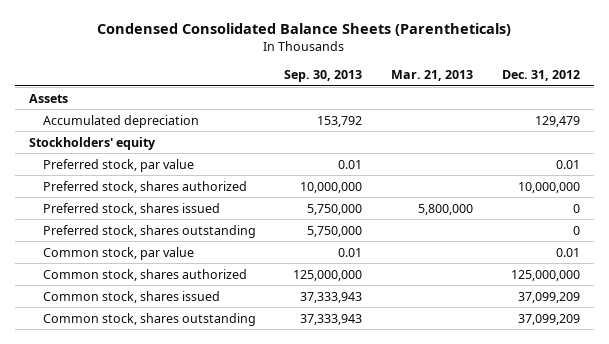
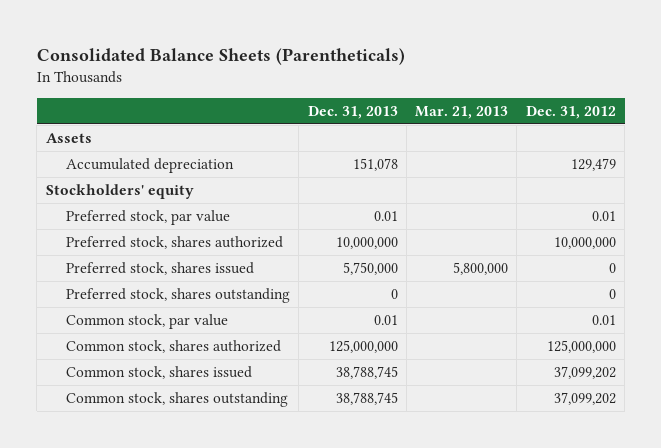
[97,22,512,36] Condensed Consolidated Balance Sheets (Parentheticals) -> [36,48,405,66] Consolidated Balance Sheets (Parentheticals)
[284,69,363,82] Sep. 30, 2013 -> none
none -> [307,106,398,120] Dec. 31, 2013
[517,291,580,303] 37,099,209 -> [553,365,616,379] 37,099,202
[517,313,580,325] 37,099,209 -> [553,391,616,405] 37,099,202

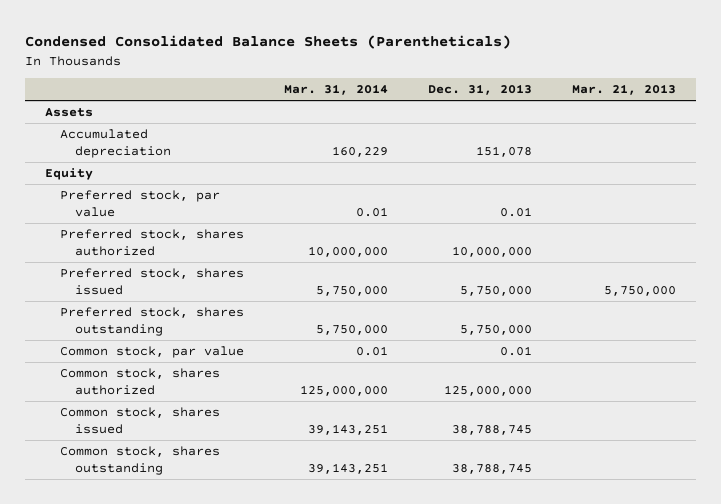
[36,48,405,66] Consolidated Balance Sheets (Parentheticals) -> [25,35,512,50] Condensed Consolidated Balance Sheets (Parentheticals)
[525,106,616,120] Dec. 31, 2012 -> none
none -> [284,84,389,96] Mar. 31, 2014
[45,183,194,199] Stockholders' equity -> [45,167,94,180] Equity
[453,261,509,275] 5,800,000 -> [603,286,676,297] 5,750,000
[390,288,398,299] 0 -> [459,325,532,336] 5,750,000

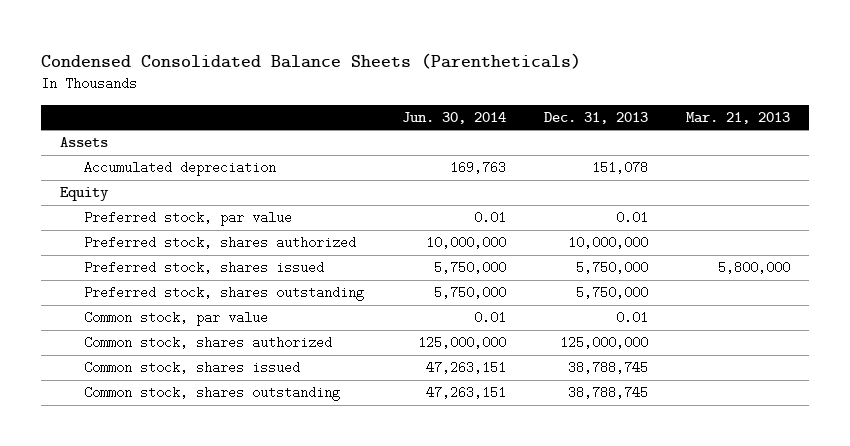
[284,84,389,96] Mar. 31, 2014 -> none
none -> [401,111,506,124] Jun. 30, 2014
[603,286,676,297] 5,750,000 -> [717,261,790,275] 5,800,000

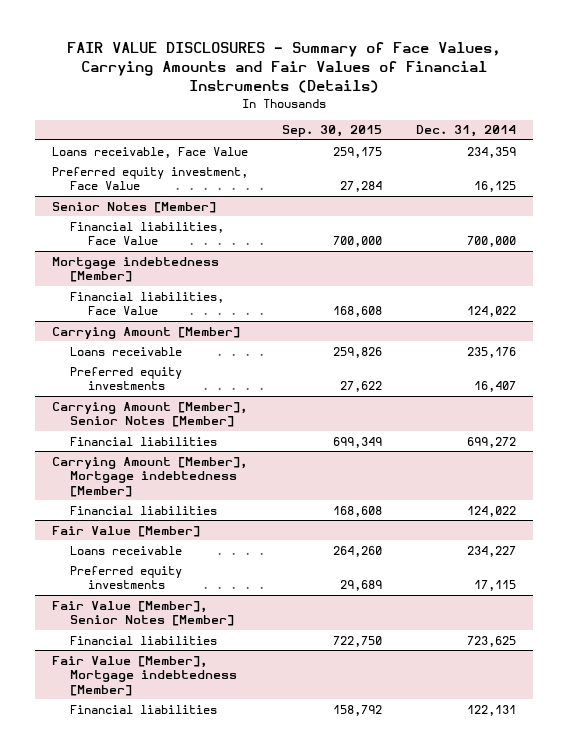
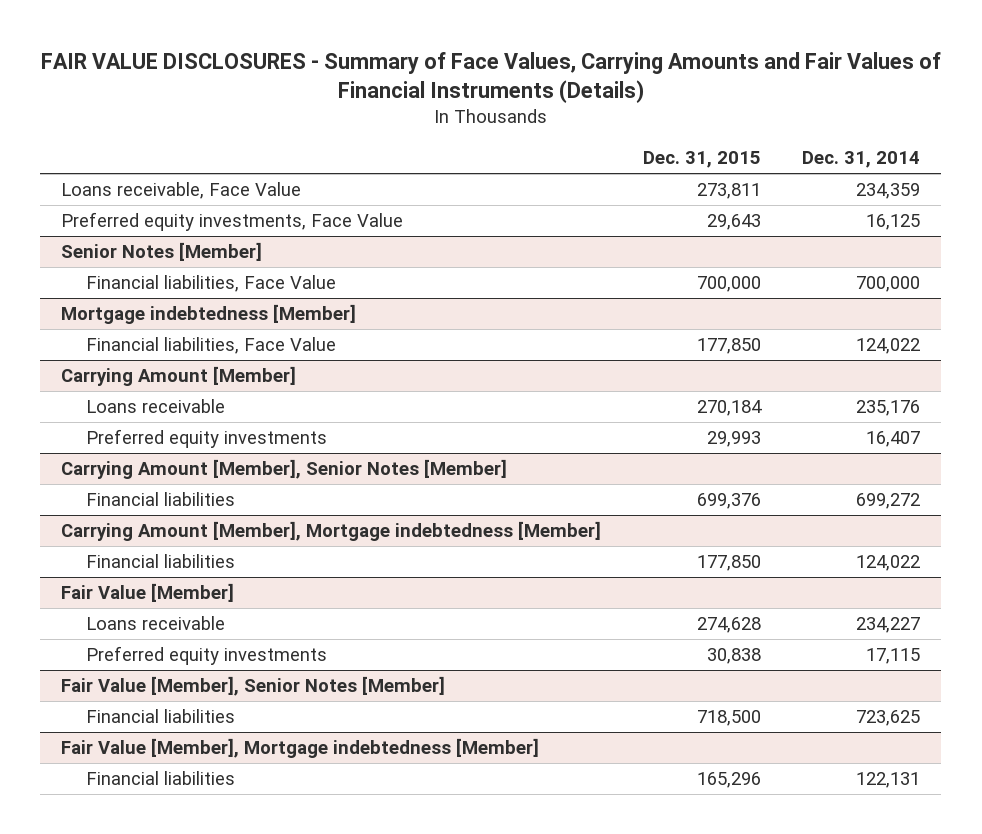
[281,125,382,138] Sep. 30, 2015 -> none
none -> [642,151,761,169] Dec. 31, 2015
[51,166,248,191] Preferred equity investment, Face Value -> [61,212,404,232] Preferred equity investments, Face Value

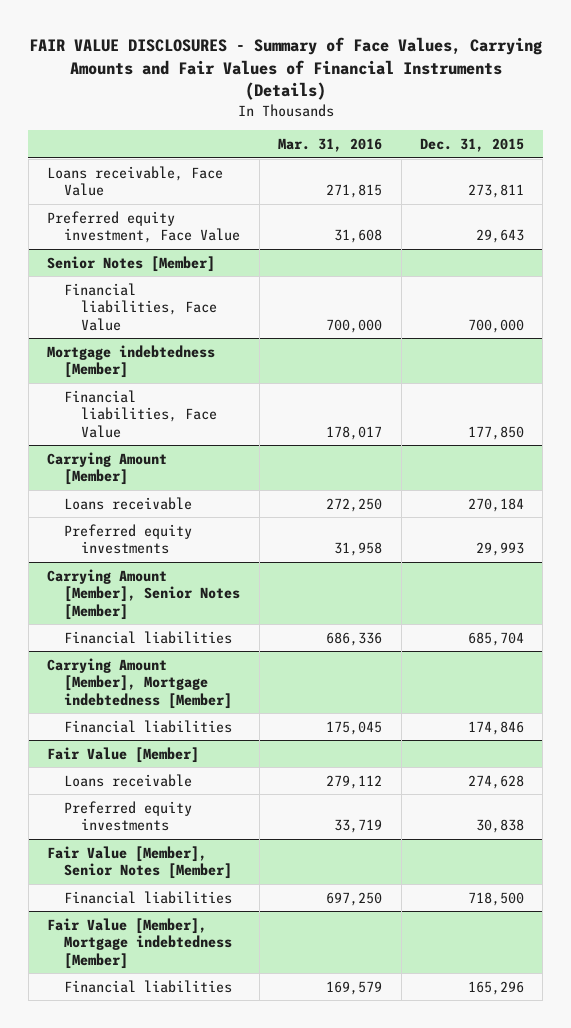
[802,151,921,169] Dec. 31, 2014 -> none
none -> [278,137,383,152] Mar. 31, 2016
[61,212,404,232] Preferred equity investments, Face Value -> [47,210,241,244] Preferred equity investment, Face Value
[696,493,761,510] 699,376 -> [468,631,525,646] 685,704
[696,555,761,572] 177,850 -> [468,720,525,735] 174,846

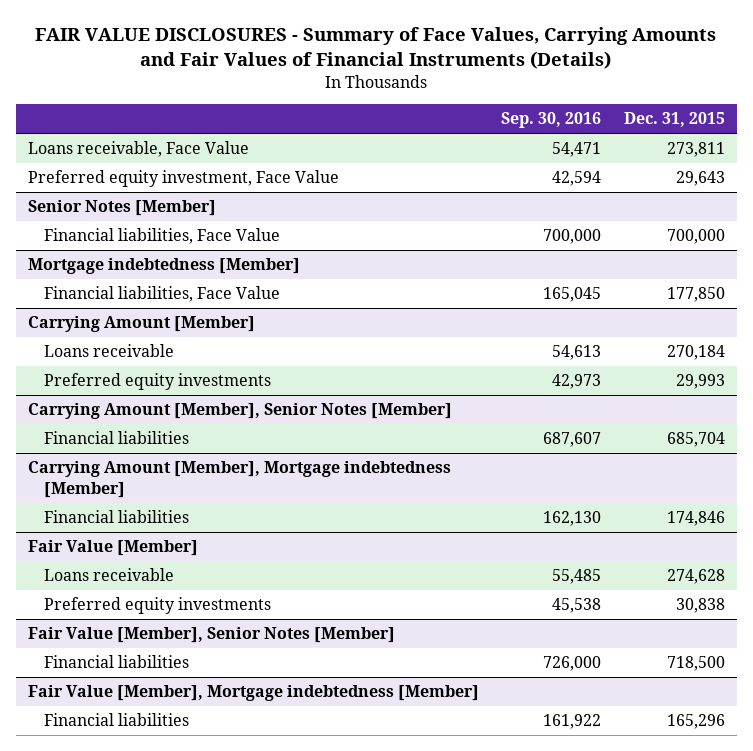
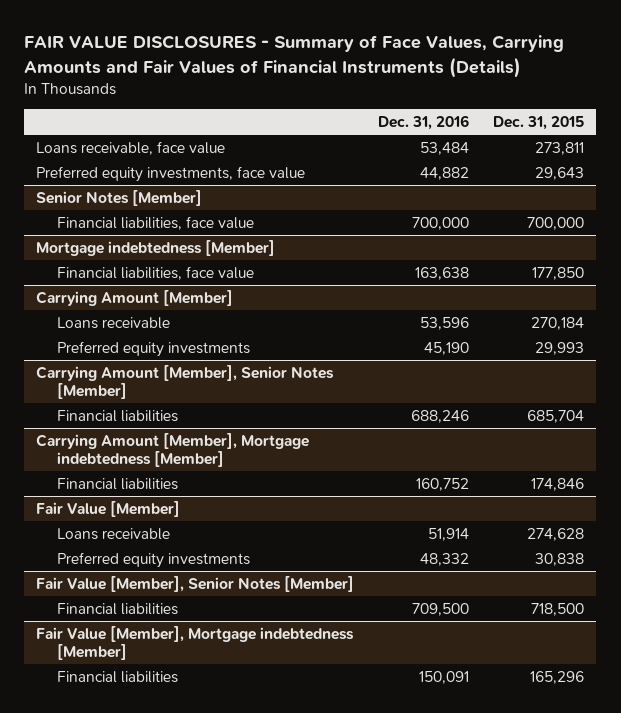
[501,112,602,129] Sep. 30, 2016 -> none
none -> [378,115,470,131] Dec. 31, 2016
[27,141,249,158] Loans receivable, Face Value -> [36,140,226,155] Loans receivable, face value
[27,170,339,188] Preferred equity investment, Face Value -> [36,165,306,182] Preferred equity investments, face value
[44,228,281,245] Financial liabilities, Face Value -> [56,215,254,230] Financial liabilities, face value
[44,286,281,303] Financial liabilities, Face Value -> [56,265,254,280] Financial liabilities, face value

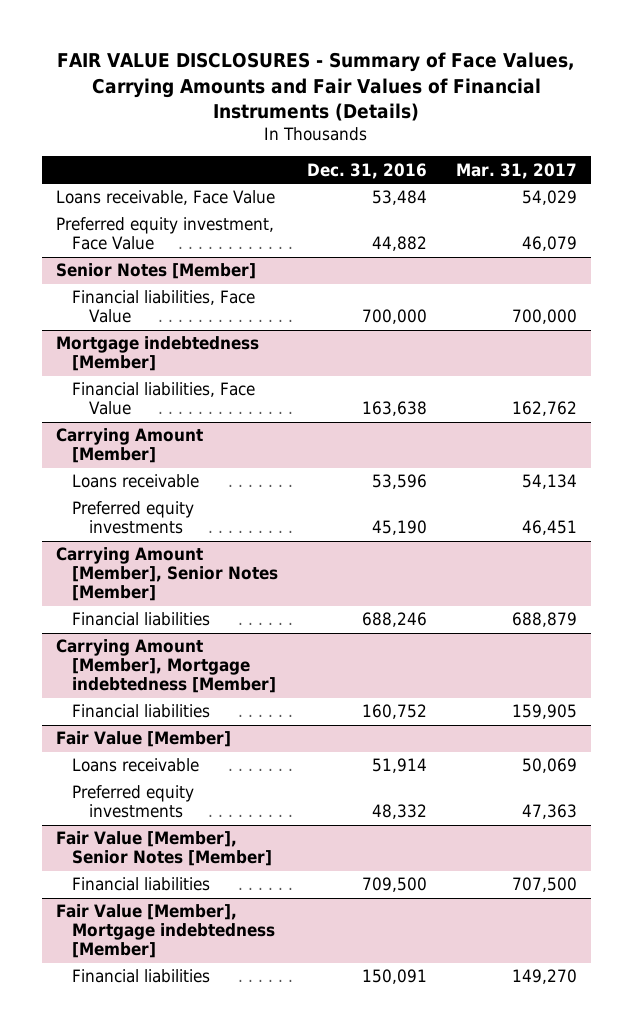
[493,116,585,131] Dec. 31, 2015 -> none
none -> [455,162,577,179] Mar. 31, 2017
[36,140,226,155] Loans receivable, face value -> [56,190,276,206] Loans receivable, Face Value
[36,165,306,182] Preferred equity investments, face value -> [56,217,275,251] Preferred equity investment, Face Value
[56,215,254,230] Financial liabilities, face value -> [72,290,256,324] Financial liabilities, Face Value
[56,265,254,280] Financial liabilities, face value -> [72,382,256,416] Financial liabilities, Face Value

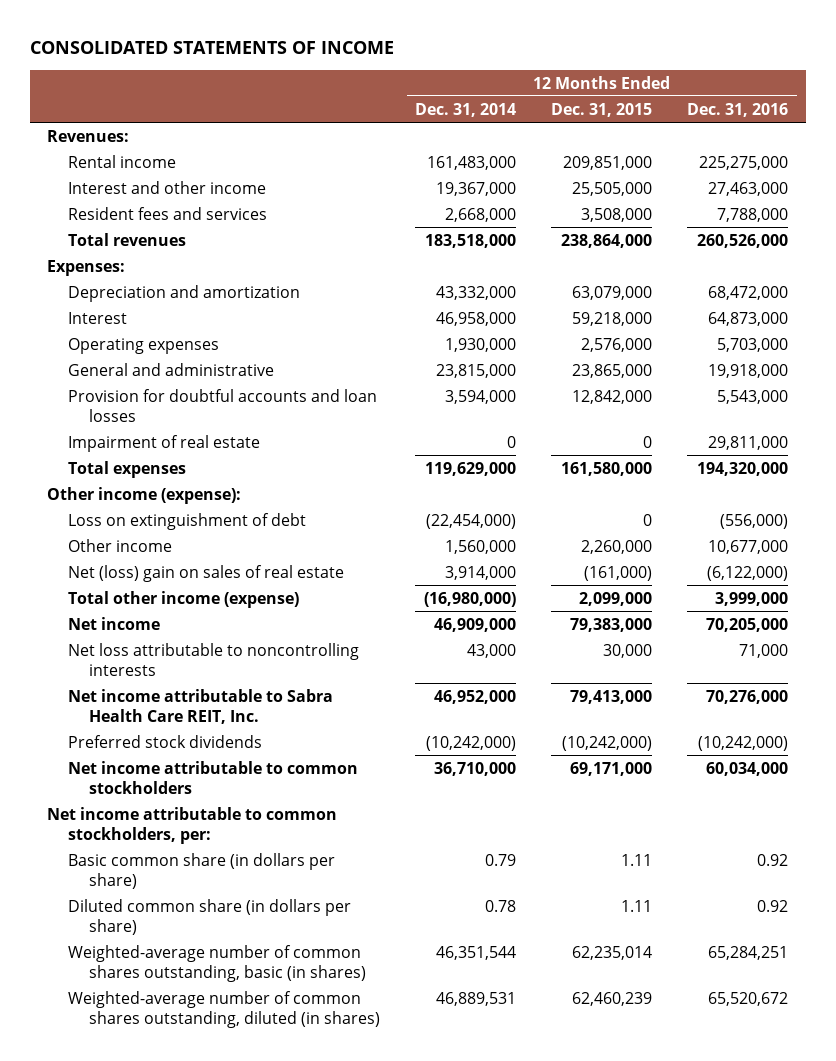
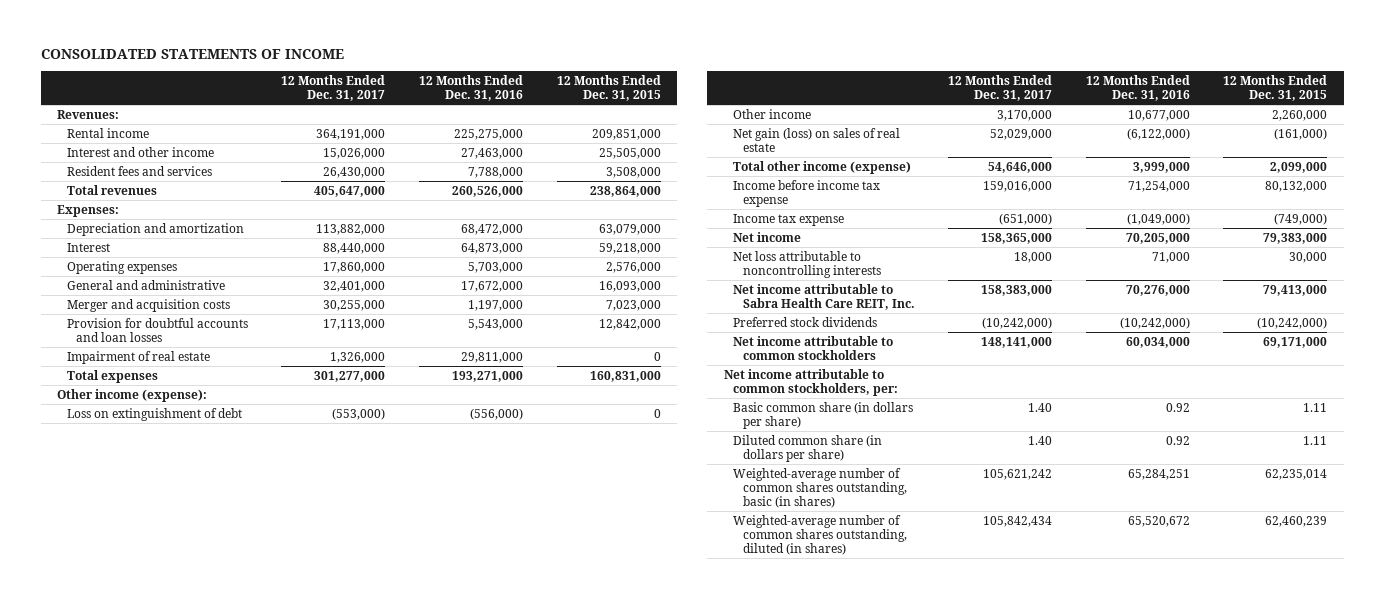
[415,102,517,117] Dec. 31, 2014 -> none
none -> [281,74,386,102] 12 Months Ended Dec. 31, 2017
[572,363,653,378] 23,865,000 -> [598,280,661,292] 16,093,000
[708,363,789,378] 19,918,000 -> [461,280,524,292] 17,672,000
none -> [66,298,230,312] Merger and acquisition costs
[561,461,653,476] 161,580,000 -> [589,370,661,382] 160,831,000
[697,461,789,476] 194,320,000 -> [452,370,524,382] 193,271,000
[68,564,345,582] Net (loss) gain on sales of real estate -> [733,127,901,152] Net gain (loss) on sales of real estate
none -> [733,179,881,207] Income before income tax expense
none -> [733,213,845,226] Income tax expense

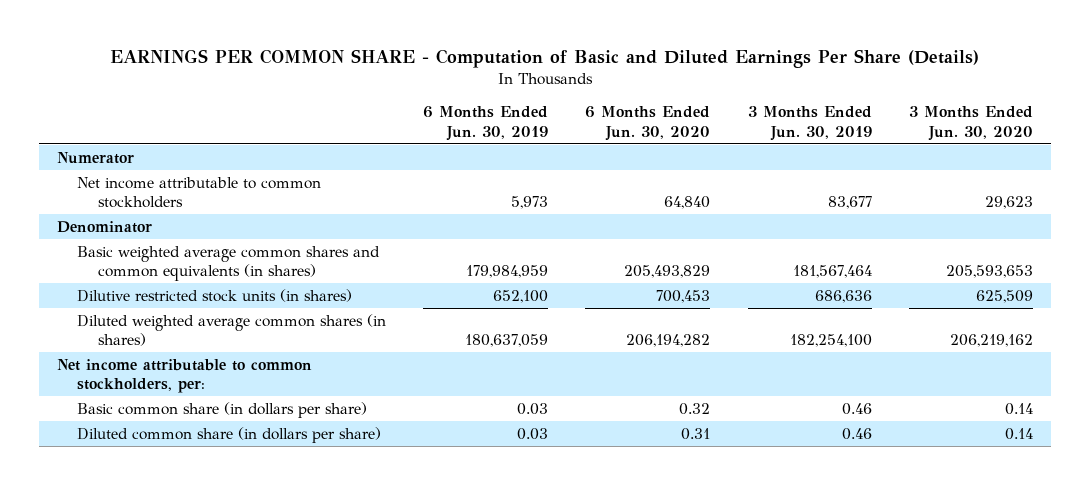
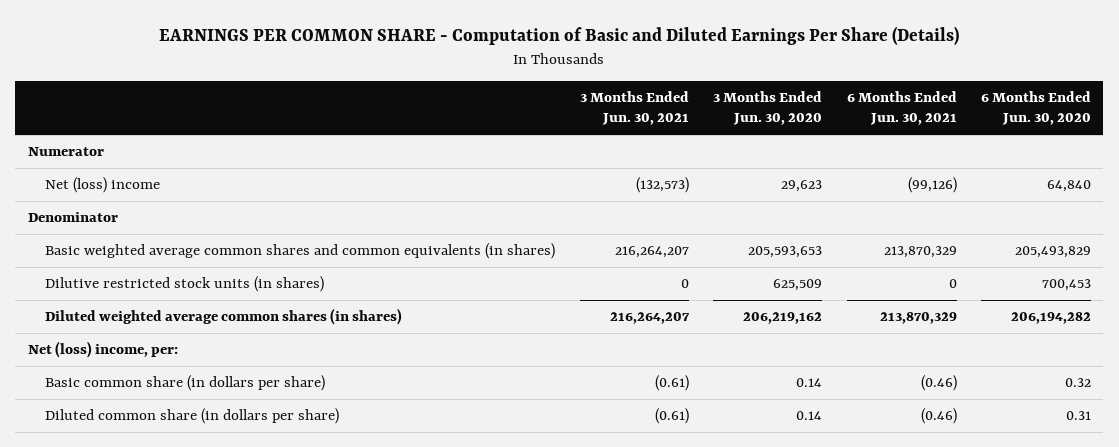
[423,106,549,141] 6 Months Ended Jun. 30, 2019 -> none
[747,106,872,141] 3 Months Ended Jun. 30, 2019 -> none
none -> [579,91,689,126] 3 Months Ended Jun. 30, 2021
none -> [846,91,957,126] 6 Months Ended Jun. 30, 2021
[77,176,322,209] Net income attributable to common stockholders -> [45,177,161,194] Net (loss) income
[57,358,313,394] Net income attributable to common stockholders, per: -> [27,341,178,359] Net (loss) income, per:

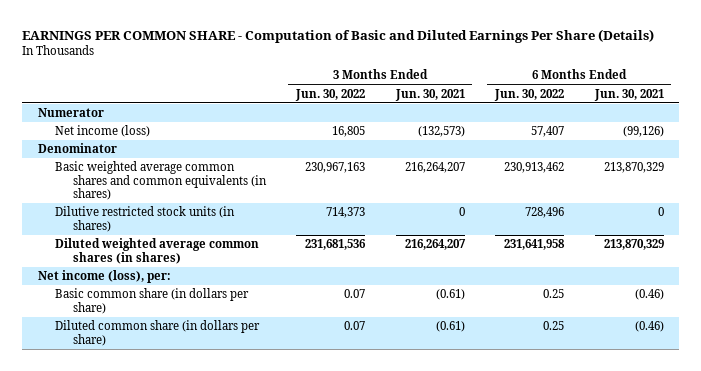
[713,91,823,126] 3 Months Ended Jun. 30, 2020 -> none
[981,91,1092,126] 6 Months Ended Jun. 30, 2020 -> none
none -> [295,88,366,101] Jun. 30, 2022
none -> [494,88,565,101] Jun. 30, 2022
[45,177,161,194] Net (loss) income -> [55,125,151,138] Net income (loss)
[27,341,178,359] Net (loss) income, per: -> [37,270,171,284] Net income (loss), per:

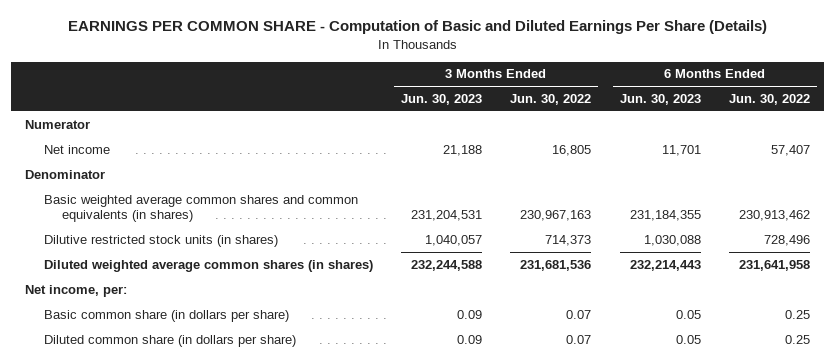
[394,88,465,101] Jun. 30, 2021 -> none
[593,88,664,101] Jun. 30, 2021 -> none
none -> [401,93,483,105] Jun. 30, 2023
none -> [619,93,701,105] Jun. 30, 2023
[55,125,151,138] Net income (loss) -> [43,144,110,154] Net income
[37,270,171,284] Net income (loss), per: -> [25,284,128,297] Net income, per:

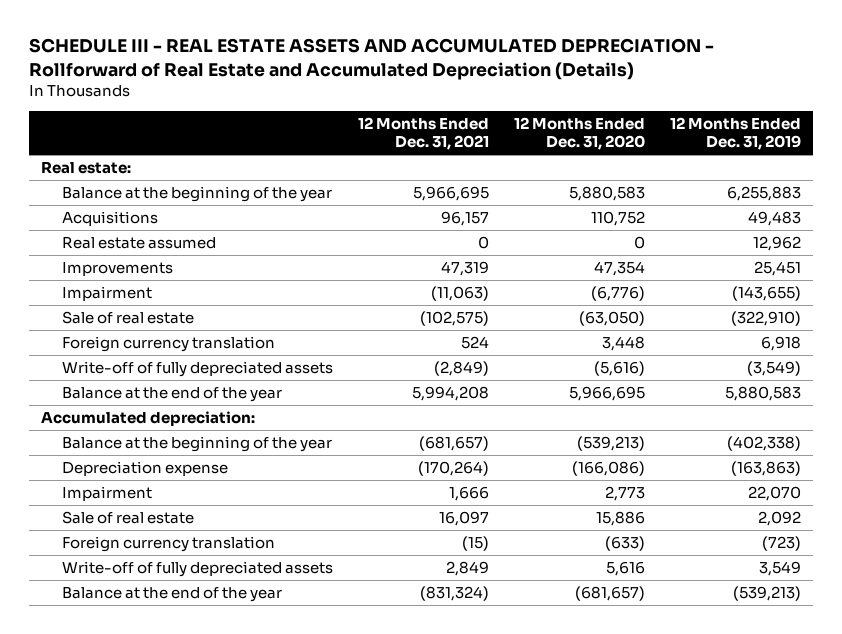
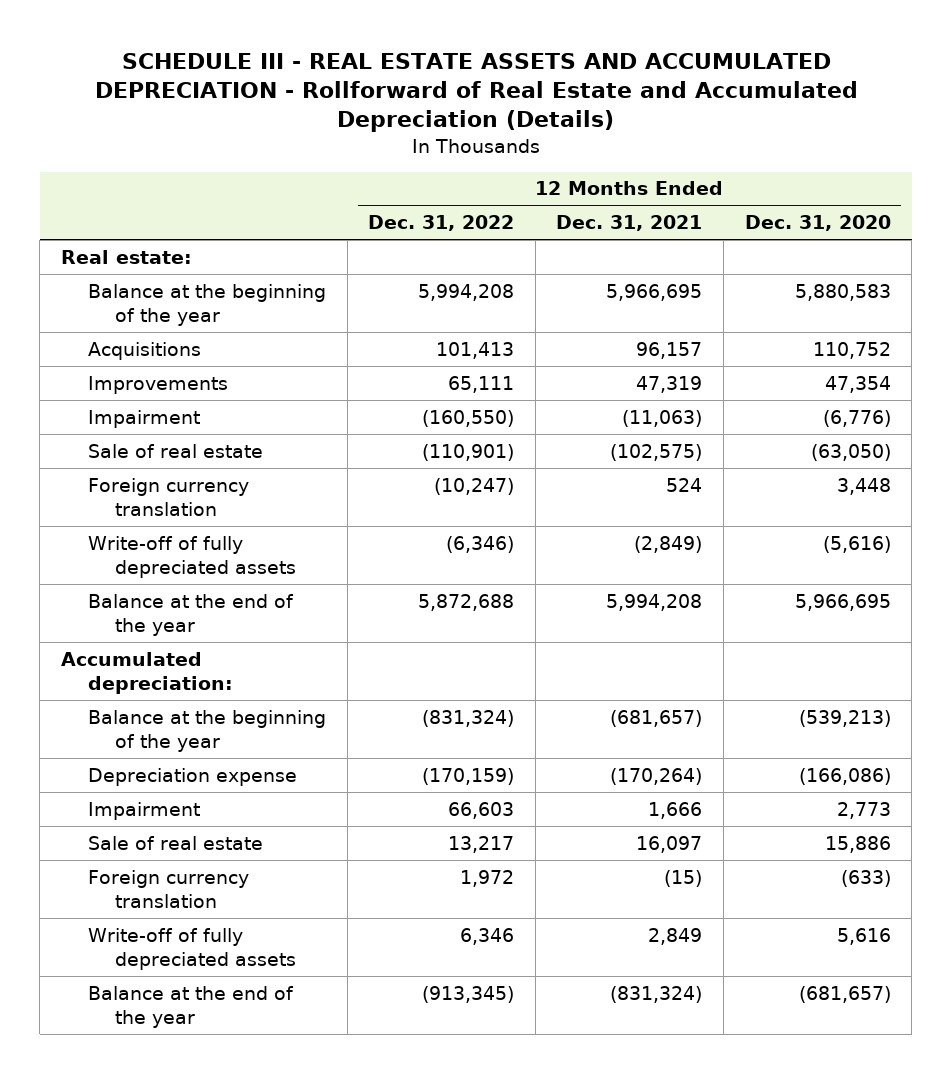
[669,117,801,151] 12 Months Ended Dec. 31, 2019 -> none
none -> [368,215,515,232] Dec. 31, 2022
[61,237,216,250] Real estate assumed -> none

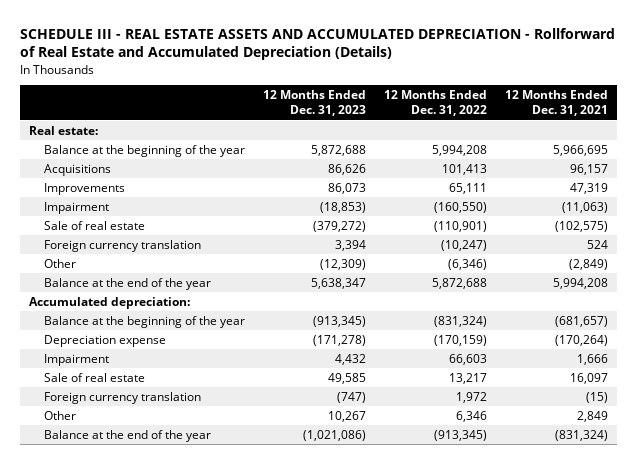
[744,215,891,232] Dec. 31, 2020 -> none
none -> [262,90,366,117] 12 Months Ended Dec. 31, 2023
[87,535,296,578] Write-off of fully depreciated assets -> [43,258,76,268] Other
[87,927,296,970] Write-off of fully depreciated assets -> [43,410,76,420] Other

